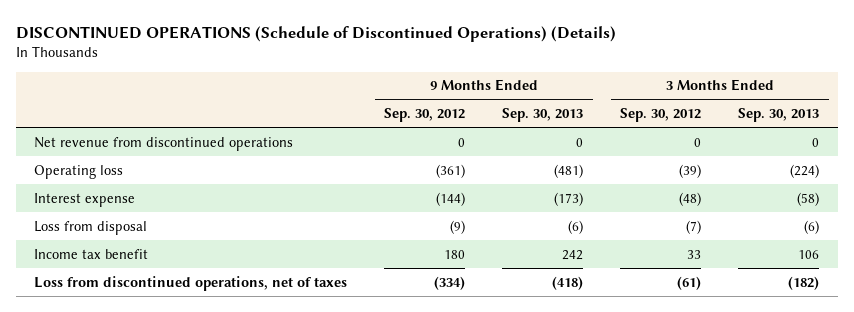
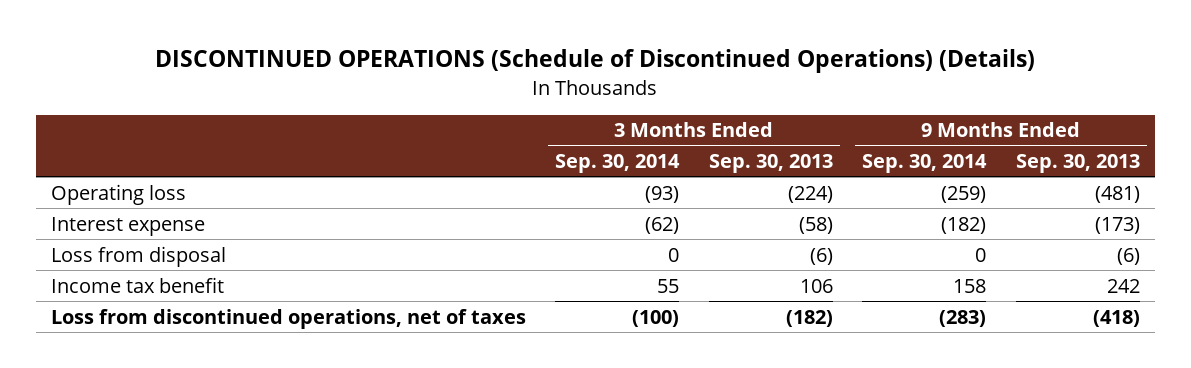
[384,108,466,123] Sep. 30, 2012 -> none
[620,108,702,123] Sep. 30, 2012 -> none
none -> [555,153,681,173] Sep. 30, 2014
none -> [862,153,988,173] Sep. 30, 2014
[34,136,294,151] Net revenue from discontinued operations -> none

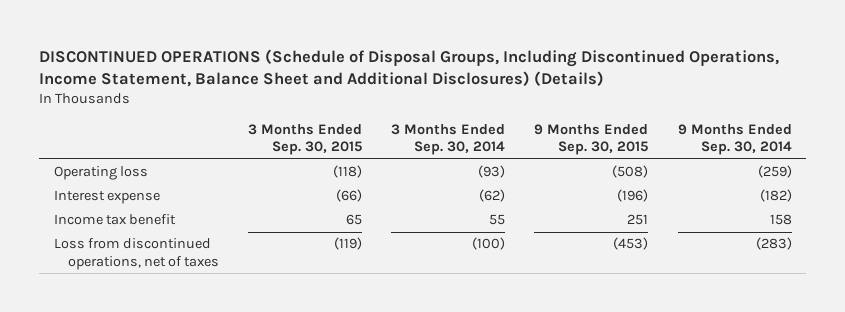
[155,49,1036,74] DISCONTINUED OPERATIONS (Schedule of Discontinued Operations) (Details) -> [39,48,780,87] DISCONTINUED OPERATIONS (Schedule of Disposal Groups, Including Discontinued Operations, Income Statement, Balance Sheet and Additional Disclosures) (Details)
[708,153,833,173] Sep. 30, 2013 -> none
[1015,153,1140,173] Sep. 30, 2013 -> none
none -> [248,124,363,156] 3 Months Ended Sep. 30, 2015
none -> [534,124,649,156] 9 Months Ended Sep. 30, 2015
[50,245,226,267] Loss from disposal -> none

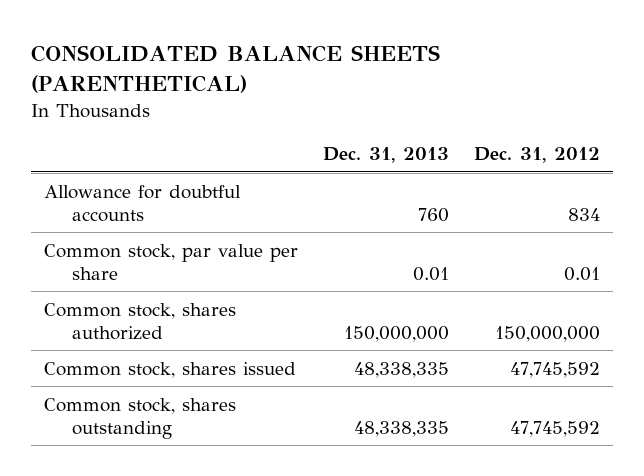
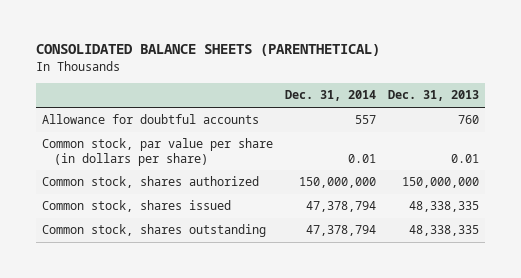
[474,147,601,164] Dec. 31, 2012 -> none
none -> [284,90,376,102] Dec. 31, 2014
[43,243,298,281] Common stock, par value per share -> [41,138,273,166] Common stock, par value per share (in dollars per share)

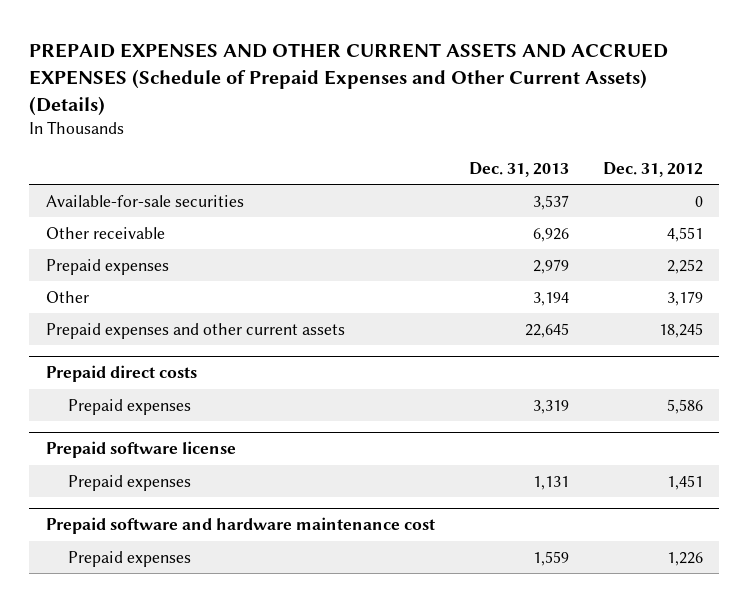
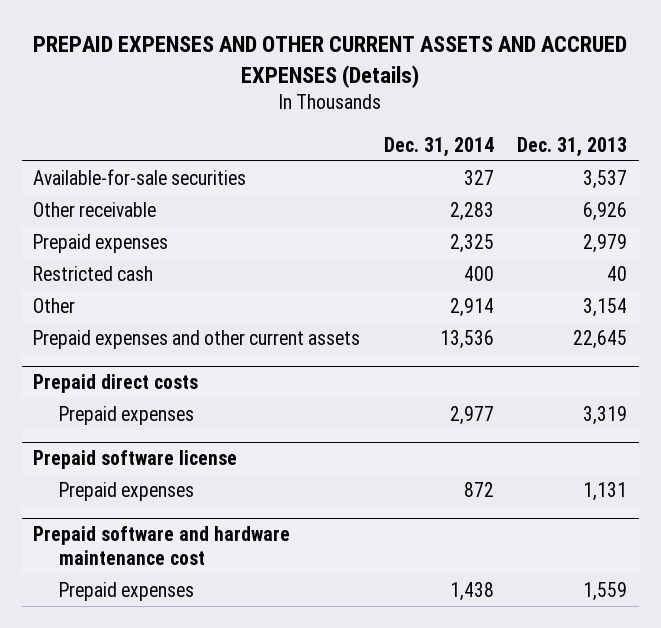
[29,42,669,116] PREPAID EXPENSES AND OTHER CURRENT ASSETS AND ACCRUED EXPENSES (Schedule of Prepaid Expenses and Other Current Assets) (Details) -> [33,36,628,88] PREPAID EXPENSES AND OTHER CURRENT ASSETS AND ACCRUED EXPENSES (Details)
[602,161,703,177] Dec. 31, 2012 -> none
none -> [383,136,494,157] Dec. 31, 2014
none -> [33,265,154,281] Restricted cash
[532,291,569,306] 3,194 -> [583,297,628,317] 3,154

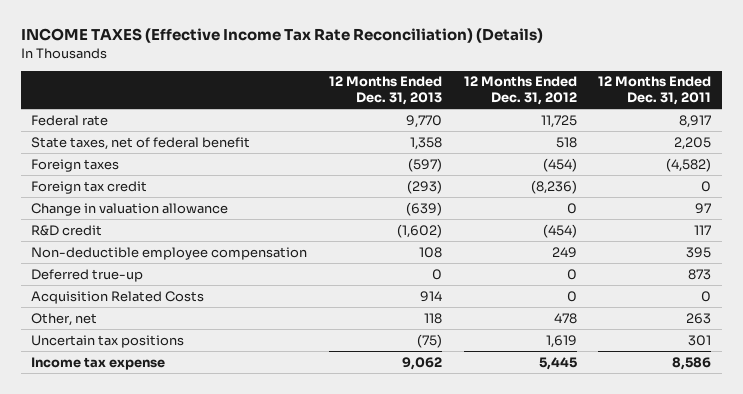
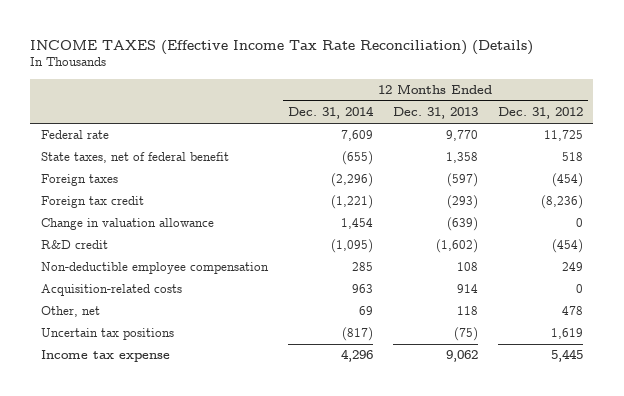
[598,76,712,105] 12 Months Ended Dec. 31, 2011 -> none
none -> [287,106,374,120] Dec. 31, 2014
[31,268,144,282] Deferred true-up -> none
[31,290,205,304] Acquisition Related Costs -> [40,284,182,297] Acquisition-related costs

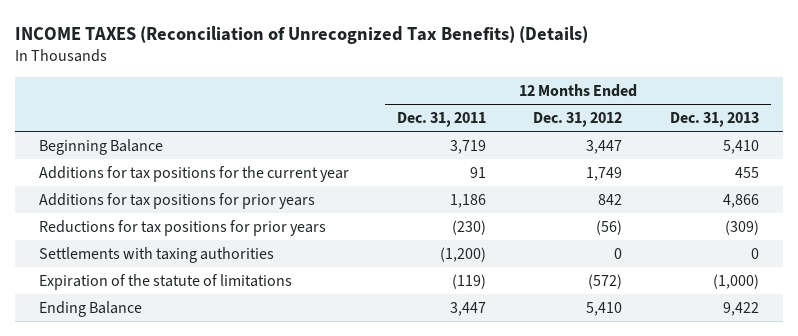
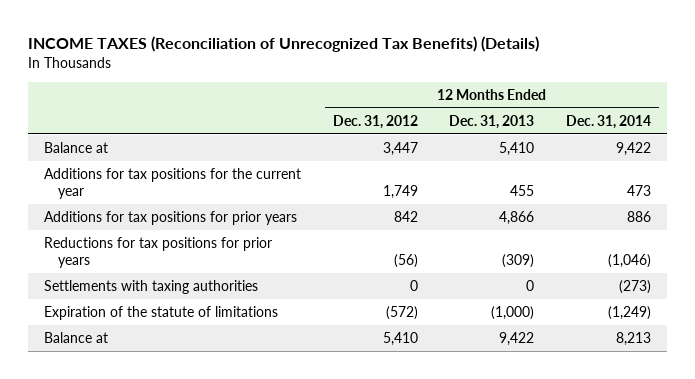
[396,112,486,128] Dec. 31, 2011 -> none
none -> [566,114,652,129] Dec. 31, 2014
[38,138,163,155] Beginning Balance -> [43,141,108,153] Balance at
[38,300,142,317] Ending Balance -> [43,331,108,343] Balance at

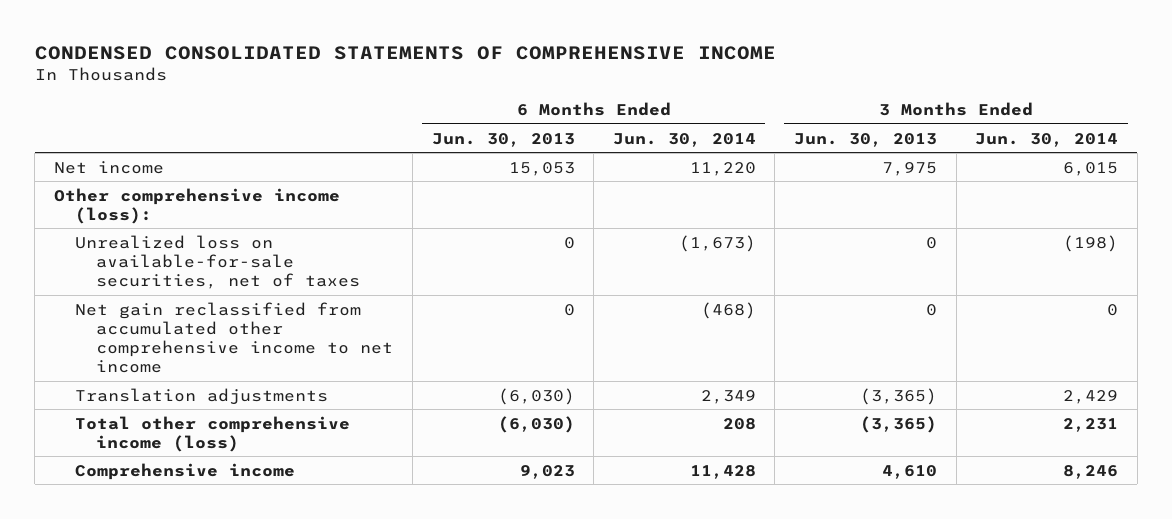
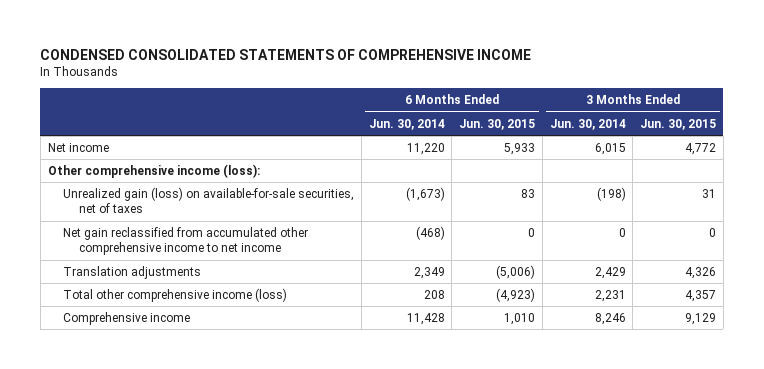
[431,132,575,147] Jun. 30, 2013 -> none
[794,132,938,147] Jun. 30, 2013 -> none
none -> [459,118,536,130] Jun. 30, 2015
none -> [640,118,717,130] Jun. 30, 2015
[75,234,361,289] Unrealized loss on available-for-sale securities, net of taxes -> [63,187,355,214] Unrealized gain (loss) on available-for-sale securities, net of taxes

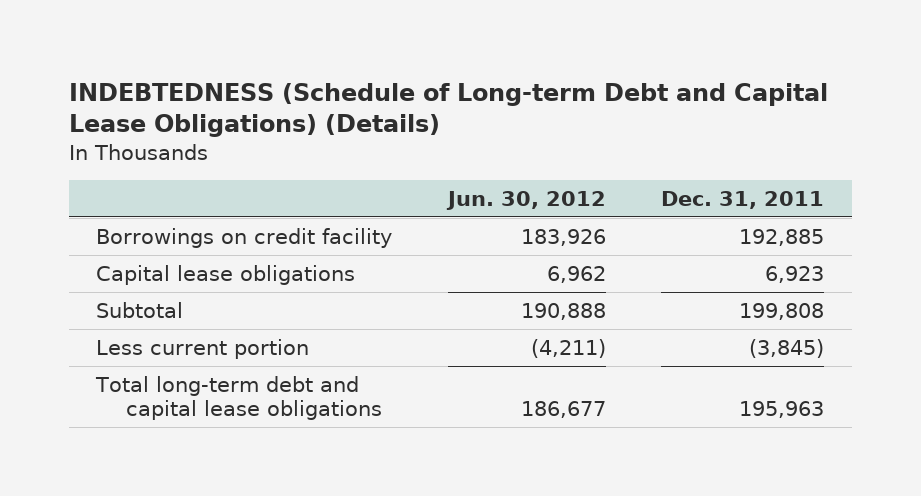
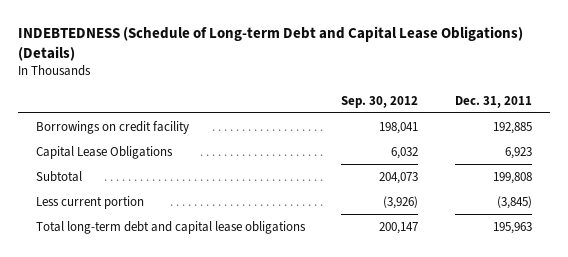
[445,191,606,211] Jun. 30, 2012 -> none
none -> [341,95,419,108] Sep. 30, 2012
[96,264,356,285] Capital lease obligations -> [35,145,173,159] Capital Lease Obligations

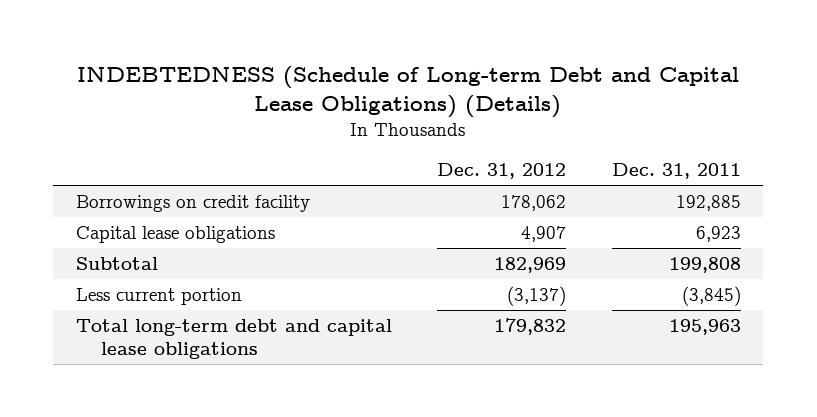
[341,95,419,108] Sep. 30, 2012 -> none
none -> [437,162,567,179] Dec. 31, 2012
[35,145,173,159] Capital Lease Obligations -> [75,225,275,243] Capital lease obligations

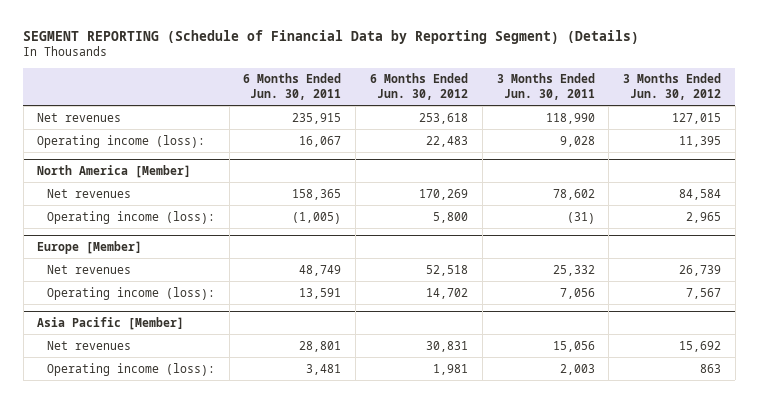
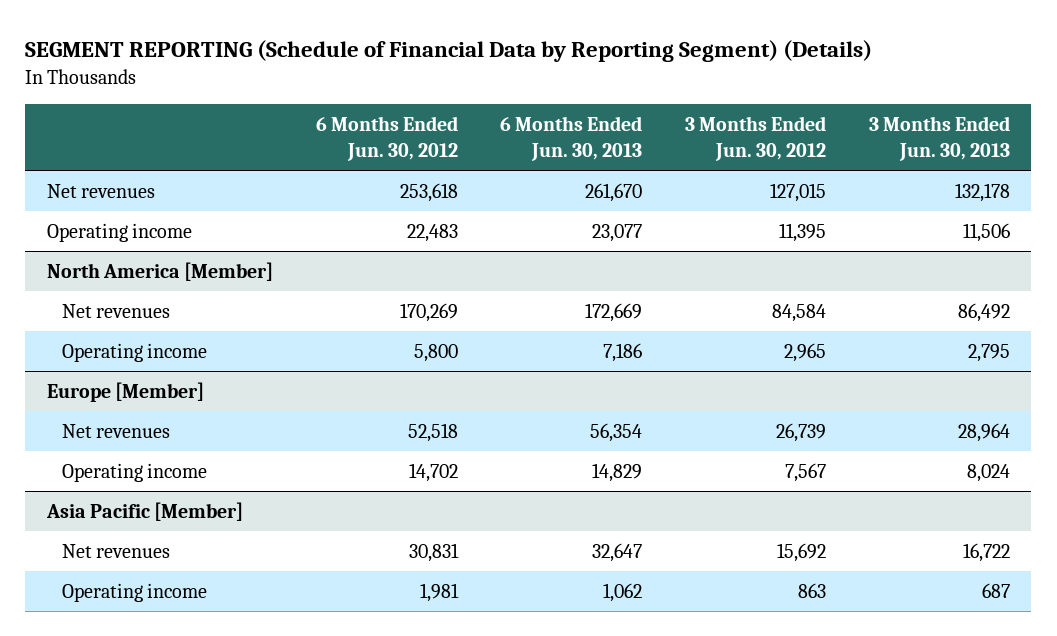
[243,73,342,100] 6 Months Ended Jun. 30, 2011 -> none
[496,73,595,100] 3 Months Ended Jun. 30, 2011 -> none
none -> [500,116,643,161] 6 Months Ended Jun. 30, 2013
none -> [868,116,1010,161] 3 Months Ended Jun. 30, 2013
[37,134,206,148] Operating income (loss): -> [46,222,192,242] Operating income
[46,210,215,224] Operating income (loss): -> [61,342,207,362] Operating income
[46,286,215,300] Operating income (loss): -> [61,462,207,482] Operating income
[46,362,215,376] Operating income (loss): -> [61,582,207,602] Operating income

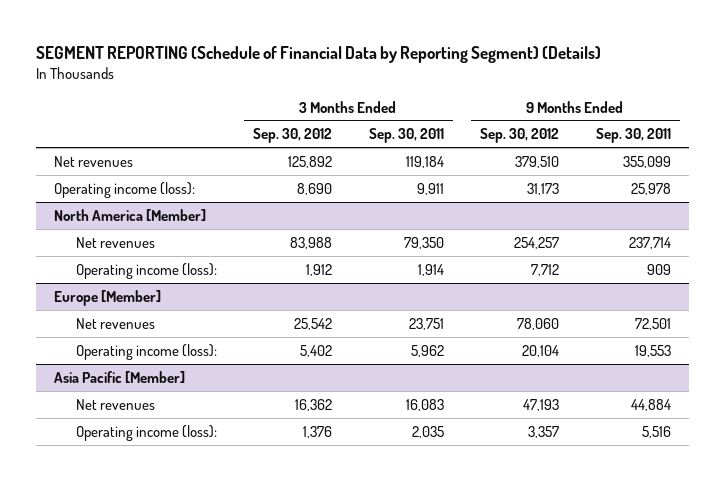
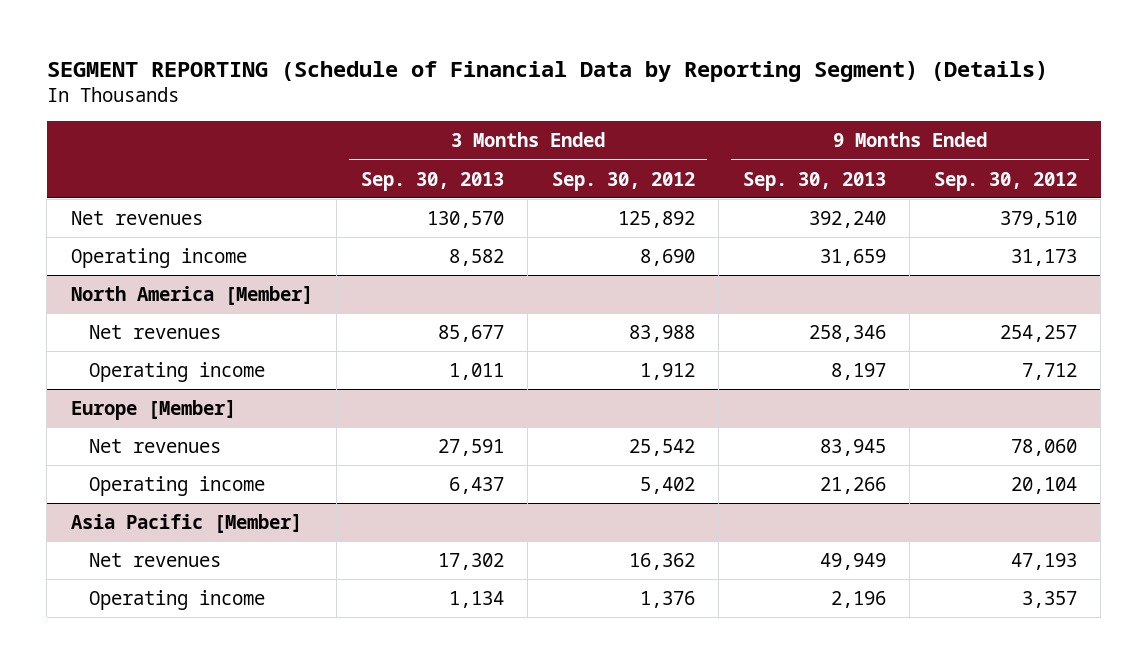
[368,128,444,144] Sep. 30, 2011 -> none
[595,128,671,144] Sep. 30, 2011 -> none
none -> [360,171,504,191] Sep. 30, 2013
none -> [742,171,886,191] Sep. 30, 2013
[54,181,196,198] Operating income (loss): -> [70,247,247,268] Operating income
[75,262,217,279] Operating income (loss): -> [89,361,266,382] Operating income
[75,343,217,360] Operating income (loss): -> [89,475,266,496] Operating income
[75,424,217,441] Operating income (loss): -> [89,589,266,610] Operating income

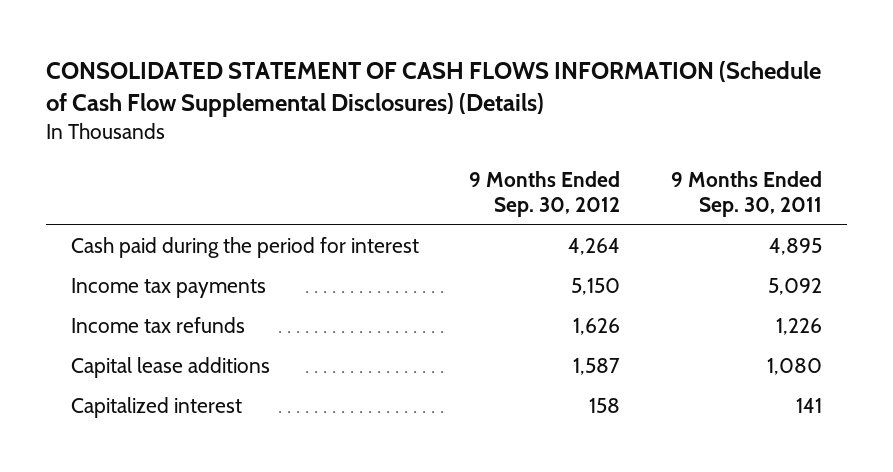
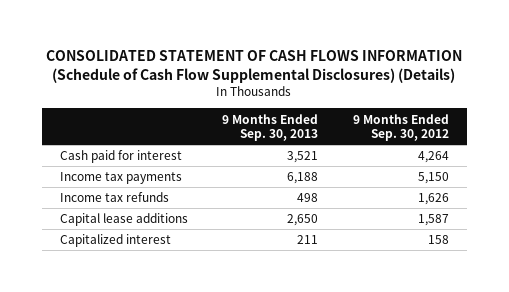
[670,171,822,218] 9 Months Ended Sep. 30, 2011 -> none
none -> [222,113,319,142] 9 Months Ended Sep. 30, 2013
[71,237,420,259] Cash paid during the period for interest -> [59,150,182,164] Cash paid for interest

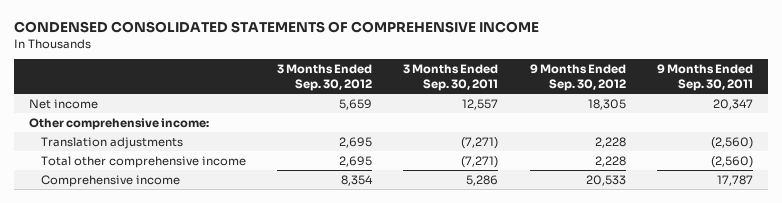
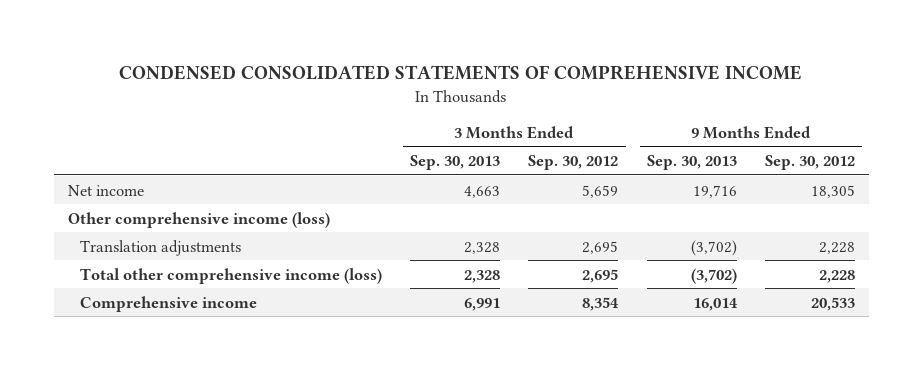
[403,64,499,92] 3 Months Ended Sep. 30, 2011 -> none
[656,64,753,92] 9 Months Ended Sep. 30, 2011 -> none
none -> [410,154,501,170] Sep. 30, 2013
none -> [646,154,737,170] Sep. 30, 2013
[29,117,210,130] Other comprehensive income: -> [67,211,330,228] Other comprehensive income (loss)
[41,155,247,168] Total other comprehensive income -> [79,267,382,284] Total other comprehensive income (loss)

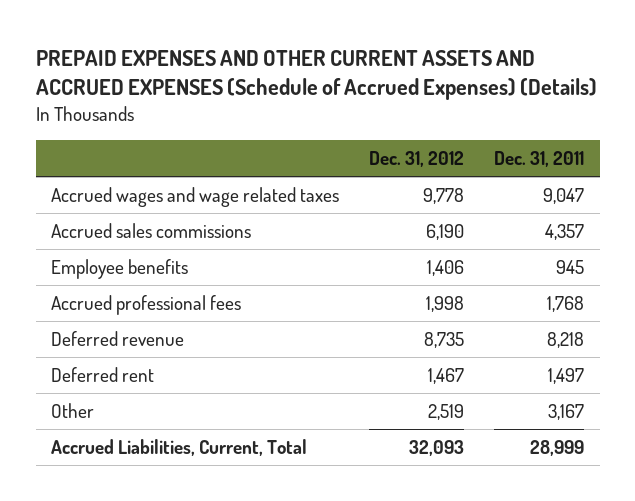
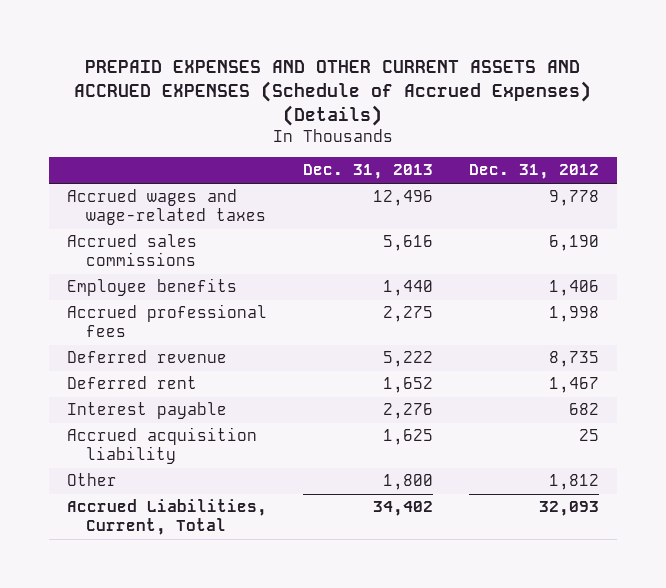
[494,150,585,167] Dec. 31, 2011 -> none
none -> [302,164,433,180] Dec. 31, 2013
[51,187,340,208] Accrued wages and wage related taxes -> [67,189,266,226] Accrued wages and wage-related taxes
none -> [67,402,228,420] Interest payable
none -> [67,427,258,465] Accrued acquisition liability
[428,404,465,421] 2,519 -> [548,474,599,491] 1,812

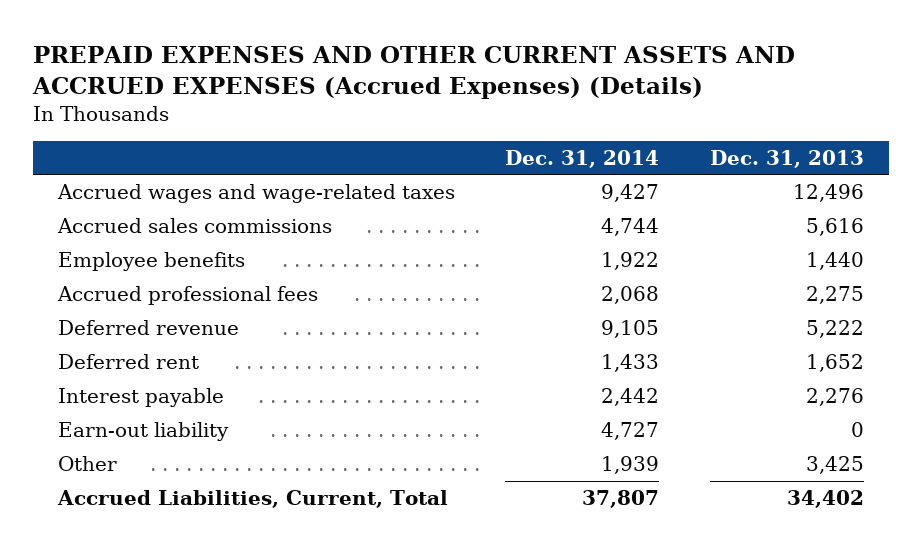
[73,60,591,127] PREPAID EXPENSES AND OTHER CURRENT ASSETS AND ACCRUED EXPENSES (Schedule of Accrued Expenses) (Details) -> [31,46,795,100] PREPAID EXPENSES AND OTHER CURRENT ASSETS AND ACCRUED EXPENSES (Accrued Expenses) (Details)
[468,164,599,180] Dec. 31, 2012 -> none
none -> [505,149,660,168] Dec. 31, 2014
[67,427,258,465] Accrued acquisition liability -> none
none -> [57,422,229,442] Earn-out liability
[382,474,433,491] 1,800 -> [805,456,864,475] 3,425

